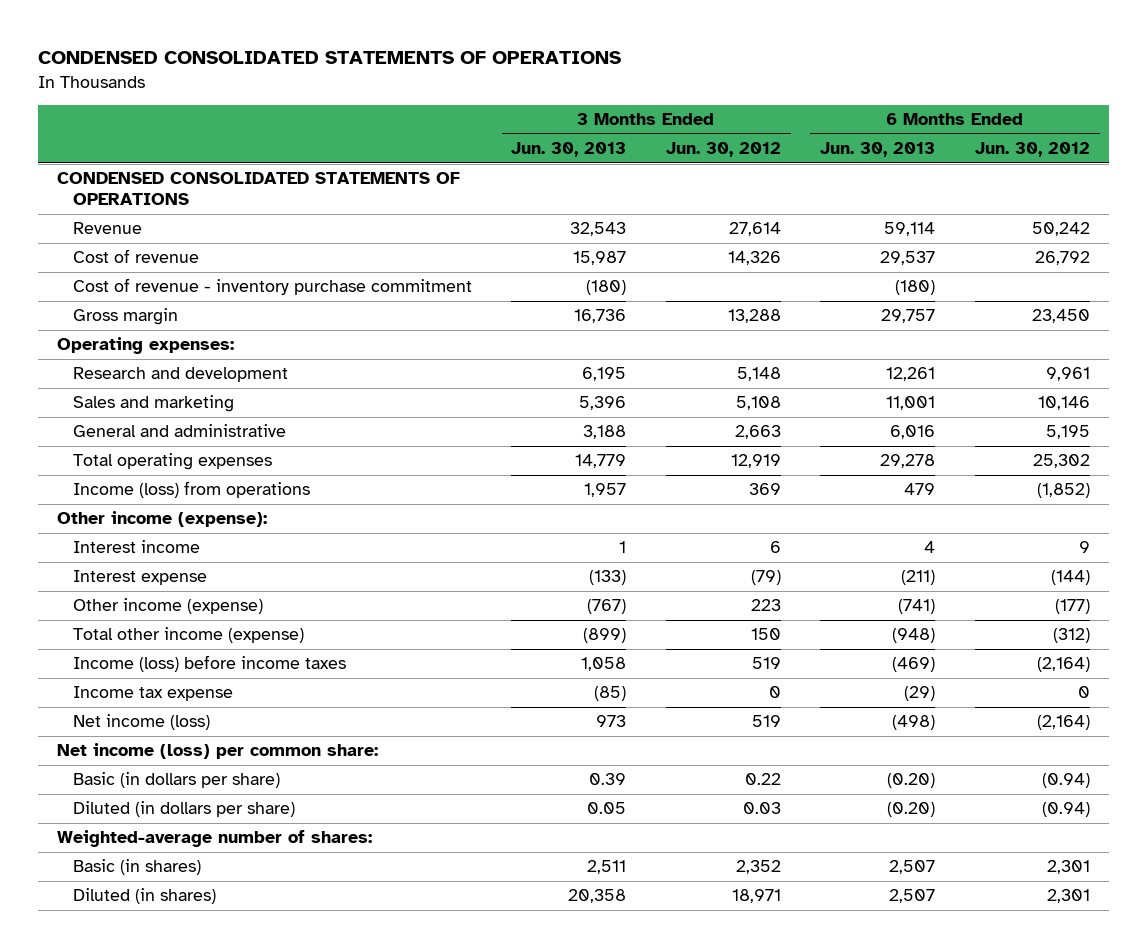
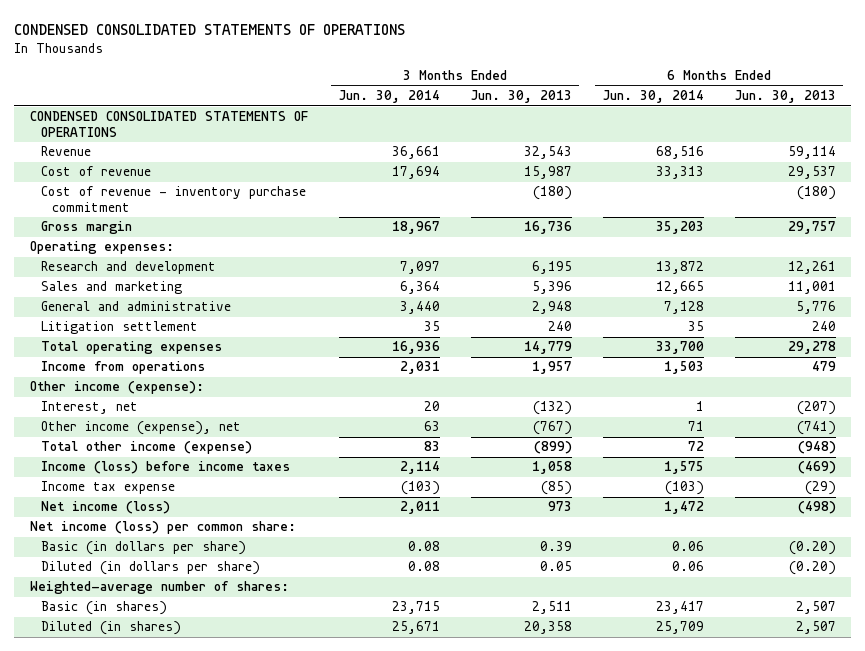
[665,142,781,158] Jun. 30, 2012 -> none
[974,142,1090,158] Jun. 30, 2012 -> none
none -> [338,90,440,104] Jun. 30, 2014
none -> [602,90,704,104] Jun. 30, 2014
[583,425,627,440] 3,188 -> [531,301,572,315] 2,948
[890,425,936,440] 6,016 -> [795,301,836,315] 5,776
none -> [40,321,198,335] Litigation settlement
[72,481,310,499] Income (loss) from operations -> [40,361,205,375] Income from operations
[72,540,200,554] Interest income -> none
[72,570,207,586] Interest expense -> none
none -> [40,401,138,415] Interest, net
[72,598,263,615] Other income (expense) -> [40,421,241,436] Other income (expense), net

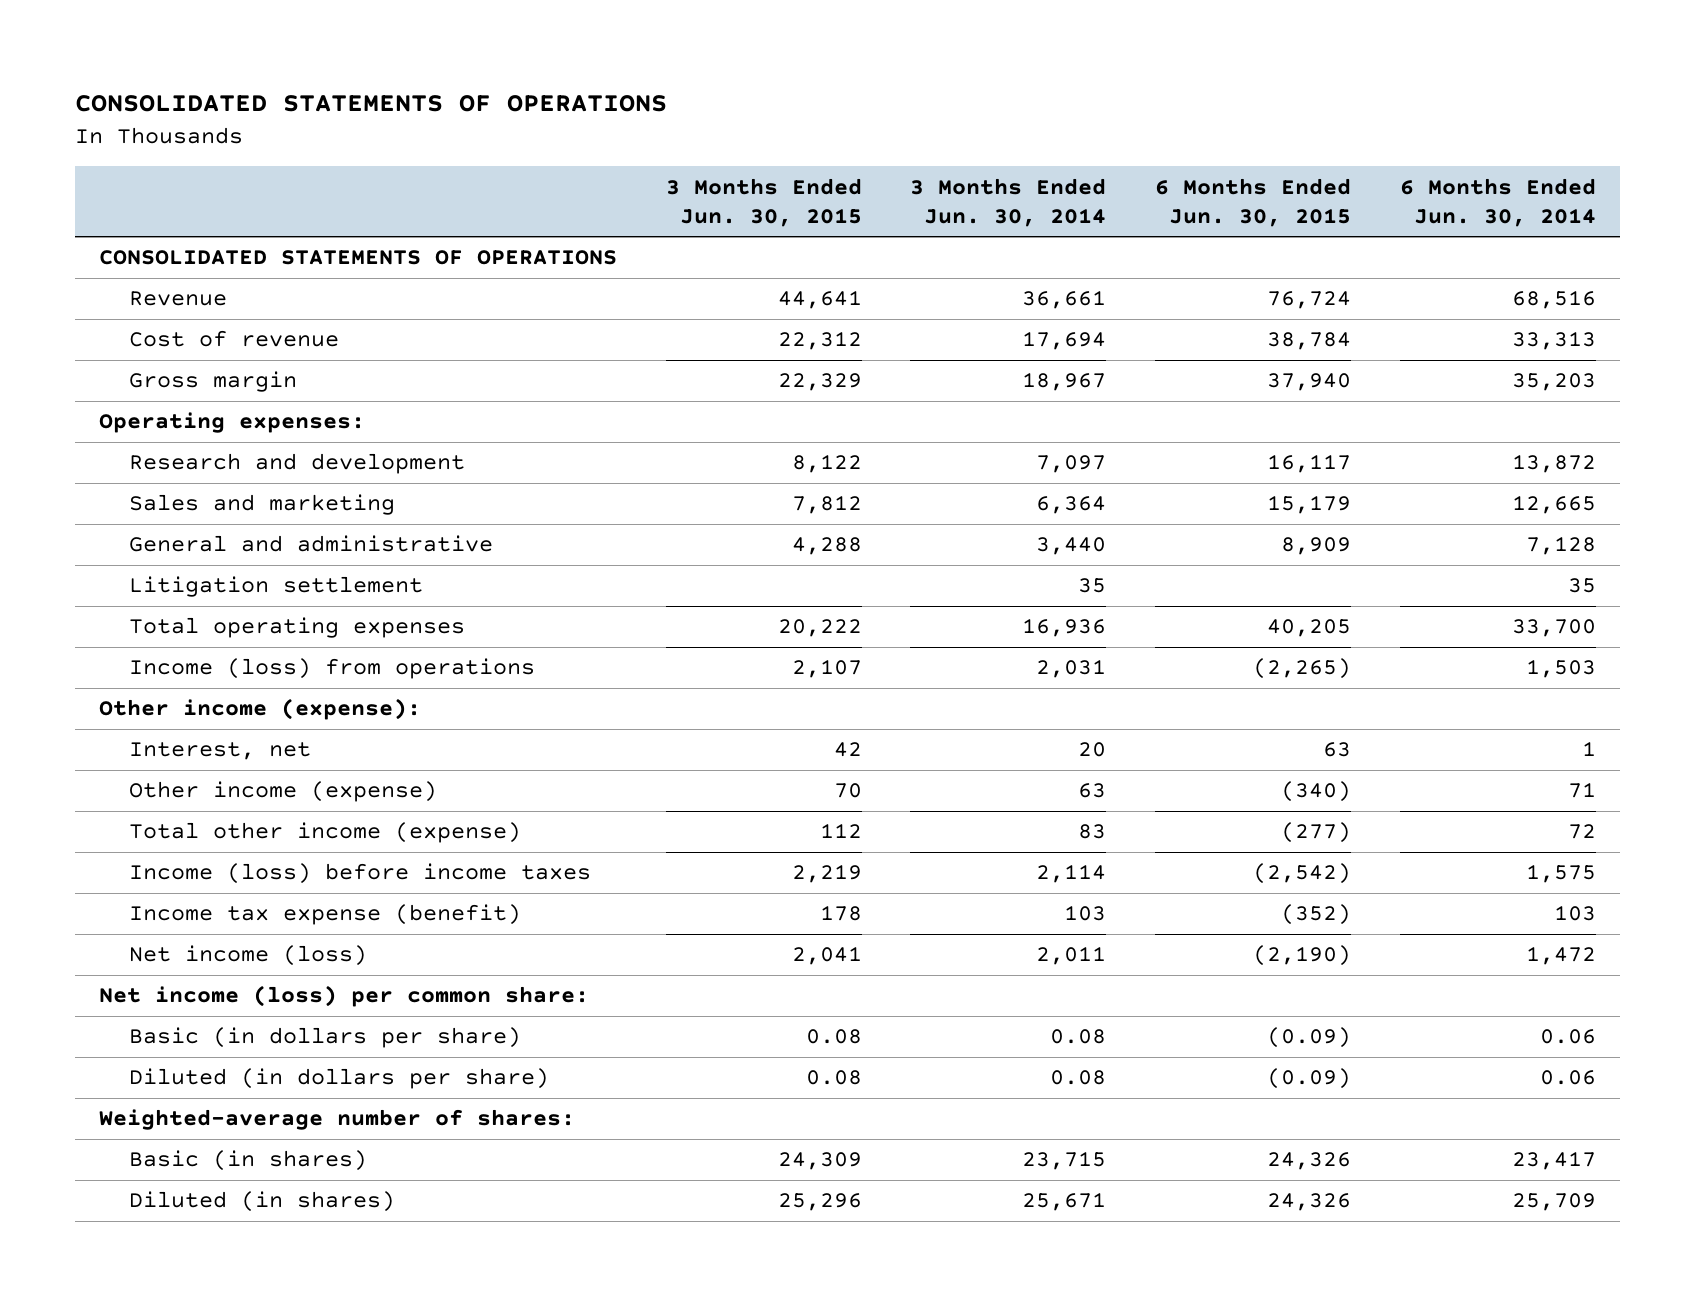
[14,23,406,35] CONDENSED CONSOLIDATED STATEMENTS OF OPERATIONS -> [74,95,667,113] CONSOLIDATED STATEMENTS OF OPERATIONS
[470,90,572,104] Jun. 30, 2013 -> none
[734,90,836,104] Jun. 30, 2013 -> none
none -> [665,177,862,227] 3 Months Ended Jun. 30, 2015
none -> [1154,177,1351,227] 6 Months Ended Jun. 30, 2015
[29,111,308,137] CONDENSED CONSOLIDATED STATEMENTS OF OPERATIONS -> [98,250,617,266] CONSOLIDATED STATEMENTS OF OPERATIONS
[40,186,306,212] Cost of revenue - inventory purchase commitment -> none
[40,361,205,375] Income from operations -> [128,658,535,680] Income (loss) from operations
[40,421,241,436] Other income (expense), net -> [128,781,437,803] Other income (expense)
[40,481,175,495] Income tax expense -> [128,904,521,926] Income tax expense (benefit)
[400,481,440,496] (103) -> [1064,905,1107,922] 103
[664,481,704,496] (103) -> [1553,905,1596,922] 103

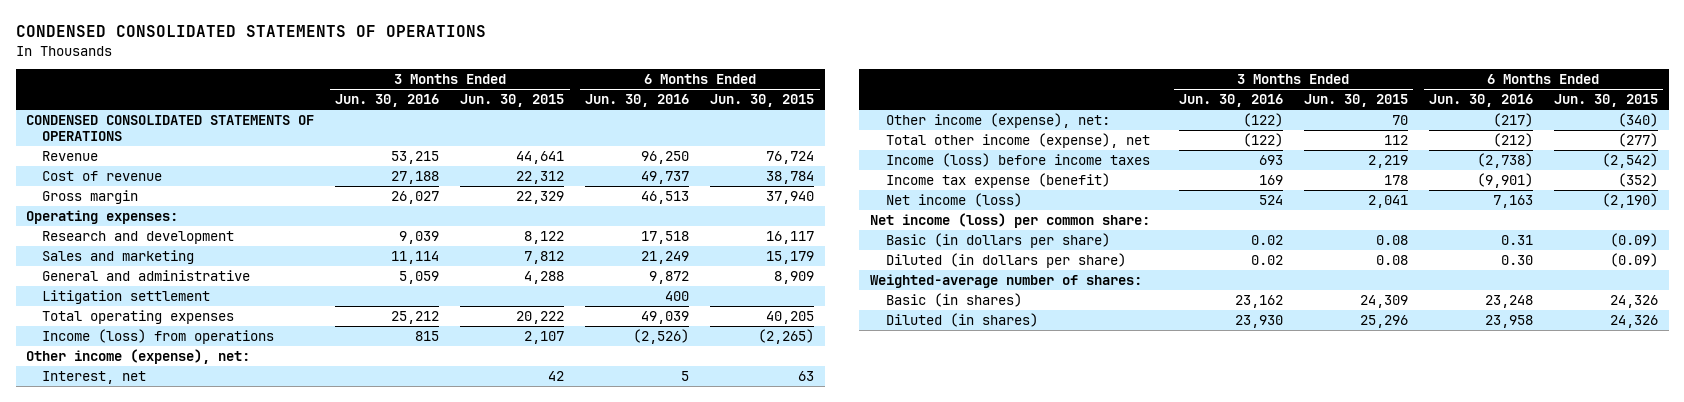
[74,95,667,113] CONSOLIDATED STATEMENTS OF OPERATIONS -> [15,25,486,38] CONDENSED CONSOLIDATED STATEMENTS OF OPERATIONS
[910,177,1107,227] 3 Months Ended Jun. 30, 2014 -> none
[1399,177,1596,227] 6 Months Ended Jun. 30, 2014 -> none
none -> [335,94,440,108] Jun. 30, 2016
none -> [585,94,690,108] Jun. 30, 2016
[98,250,617,266] CONSOLIDATED STATEMENTS OF OPERATIONS -> [26,114,315,142] CONDENSED CONSOLIDATED STATEMENTS OF OPERATIONS
[98,698,421,721] Other income (expense): -> [26,348,251,364] Other income (expense), net:
[128,781,437,803] Other income (expense) -> [885,112,1110,128] Other income (expense), net:
[128,822,521,844] Total other income (expense) -> [885,132,1150,148] Total other income (expense), net

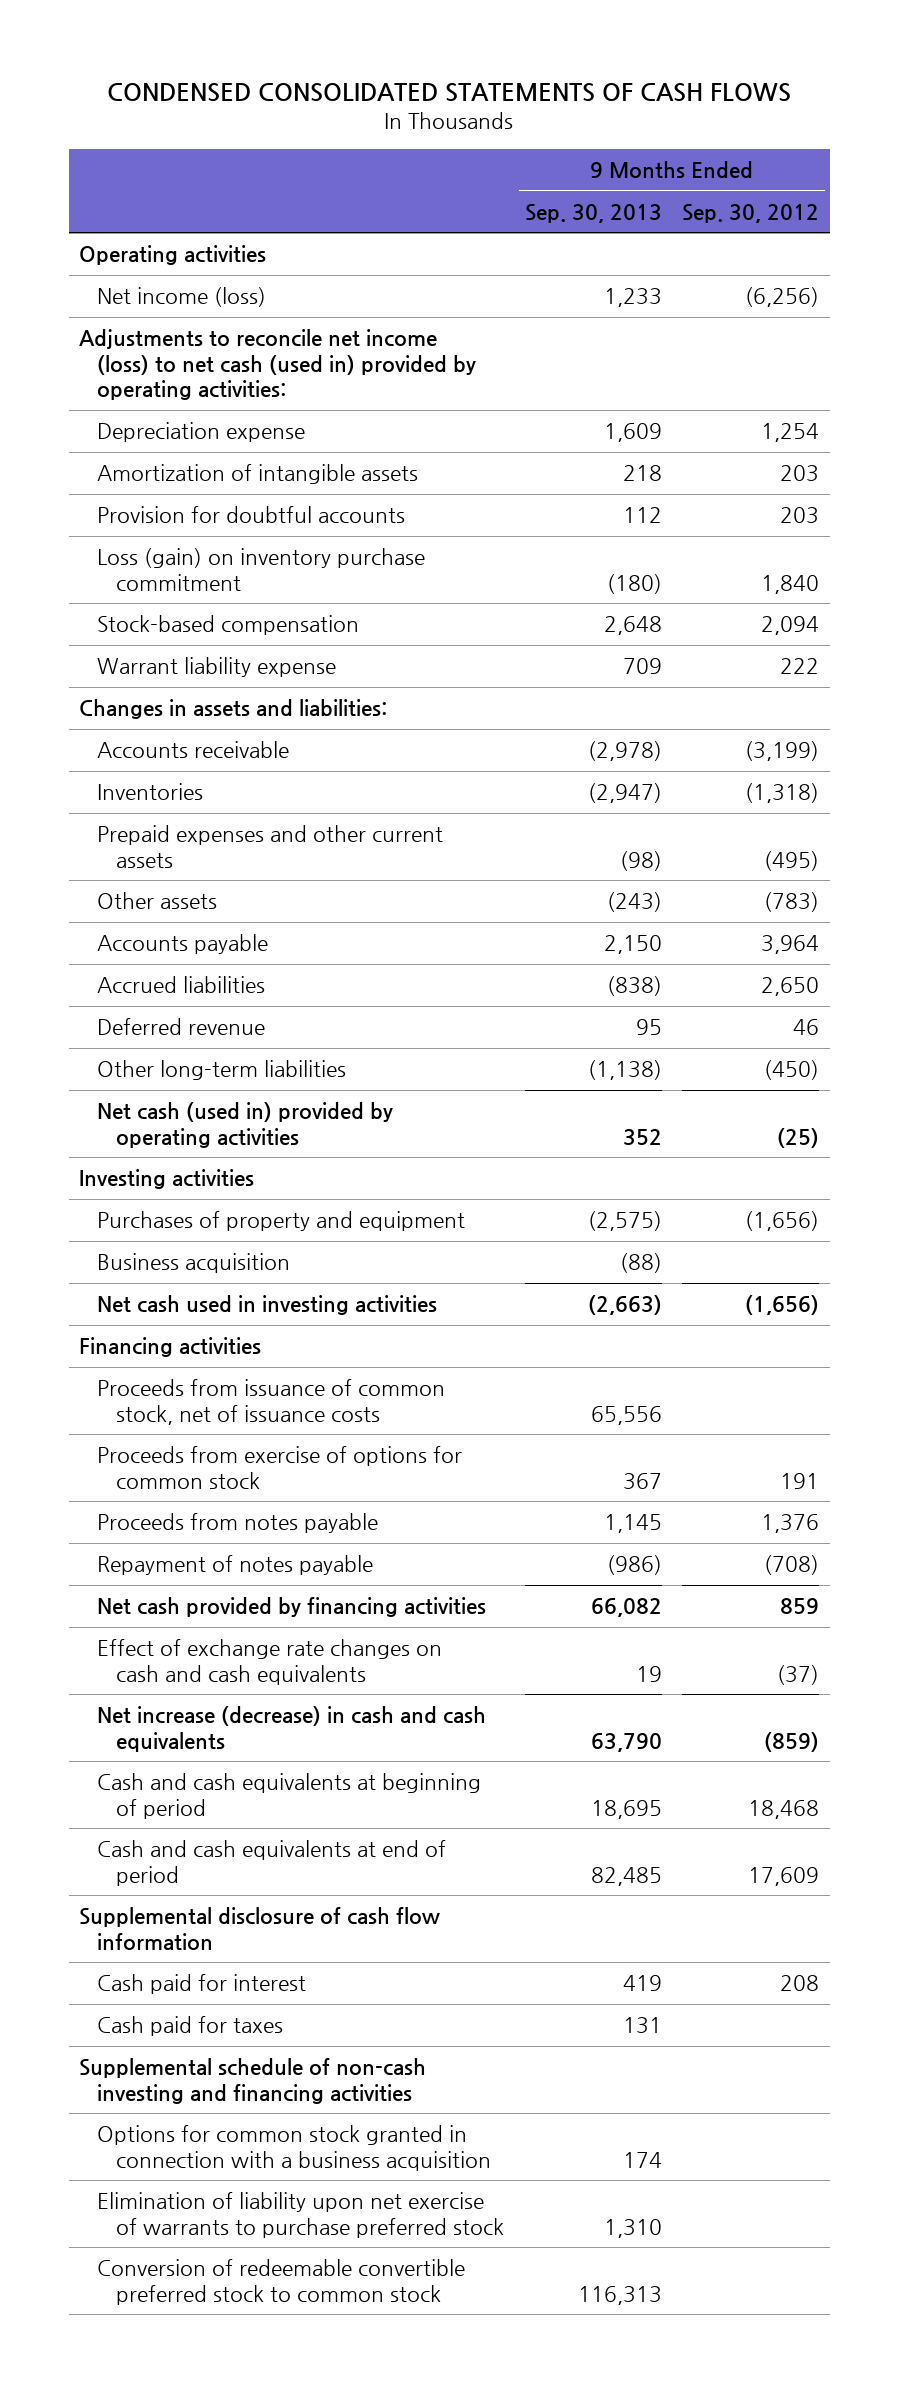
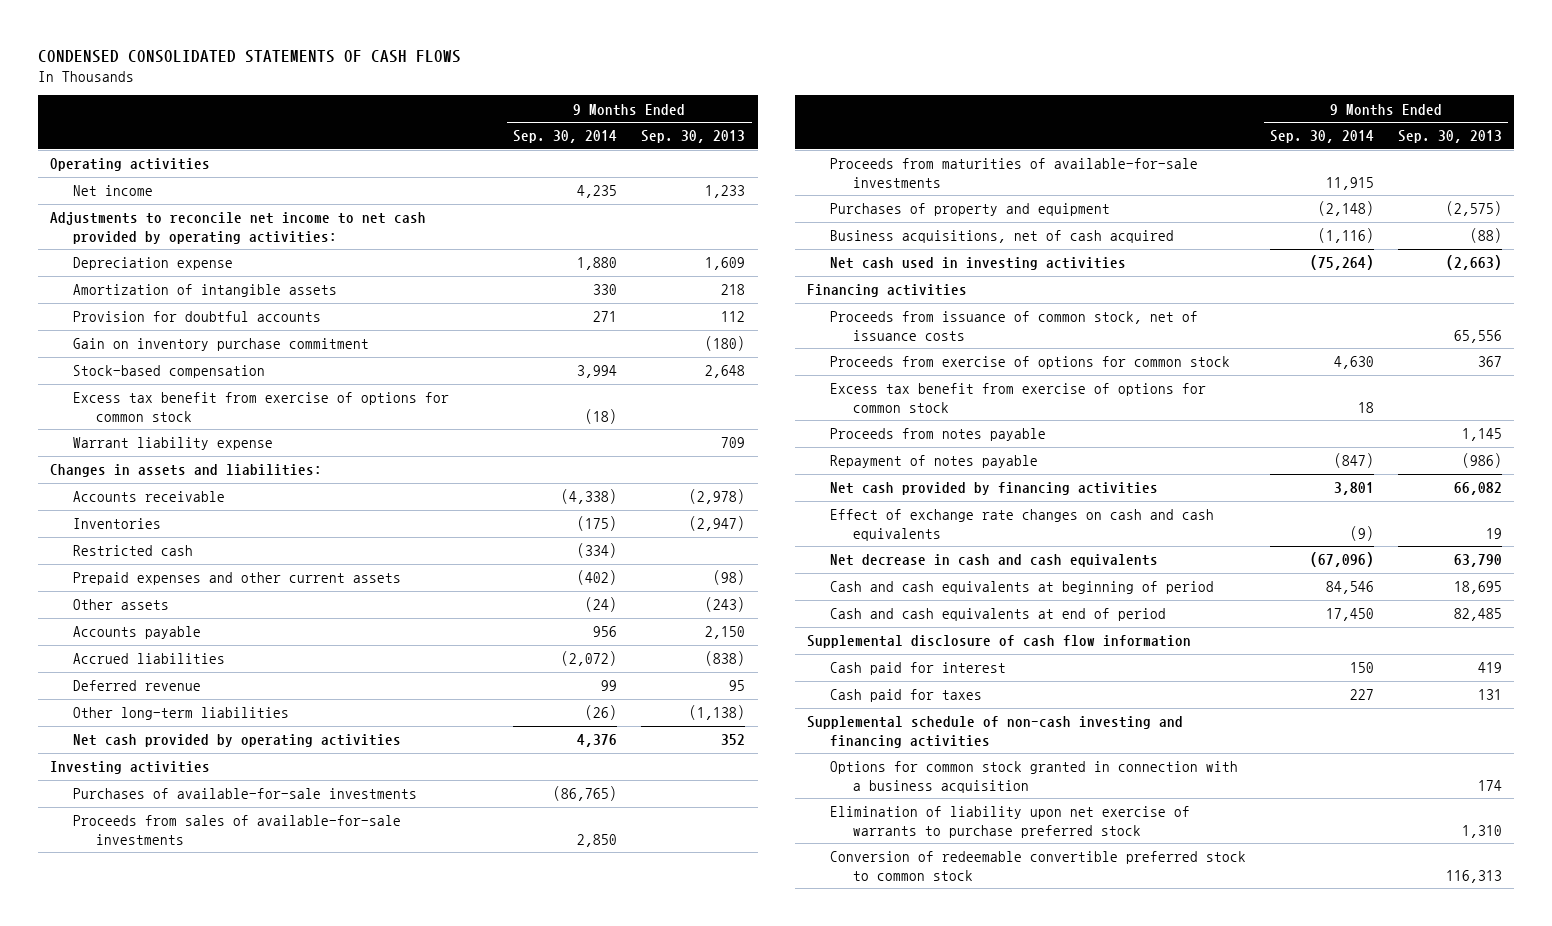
[682,203,820,223] Sep. 30, 2012 -> none
none -> [513,130,618,144] Sep. 30, 2014
[97,287,267,308] Net income (loss) -> [73,185,154,197] Net income
[78,329,477,401] Adjustments to reconcile net income (loss) to net cash (used in) provided by operating activities: -> [49,212,426,244] Adjustments to reconcile net income to net cash provided by operating activities:
[97,548,426,591] Loss (gain) on inventory purchase commitment -> [73,338,370,352] Gain on inventory purchase commitment
none -> [73,392,450,422] Excess tax benefit from exercise of options for common stock
none -> [73,545,194,557] Restricted cash
[97,1102,394,1148] Net cash (used in) provided by operating activities -> [73,734,402,748] Net cash provided by operating activities
none -> [73,788,418,800] Purchases of available-for-sale investments
none -> [73,815,402,845] Proceeds from sales of available-for-sale investments
none -> [829,158,1198,188] Proceeds from maturities of available-for-sale investments
[97,1253,291,1274] Business acquisition -> none
none -> [829,230,1174,244] Business acquisitions, net of cash acquired
none -> [829,383,1206,413] Excess tax benefit from exercise of options for common stock
[97,1706,487,1752] Net increase (decrease) in cash and cash equivalents -> [829,554,1158,568] Net decrease in cash and cash equivalents

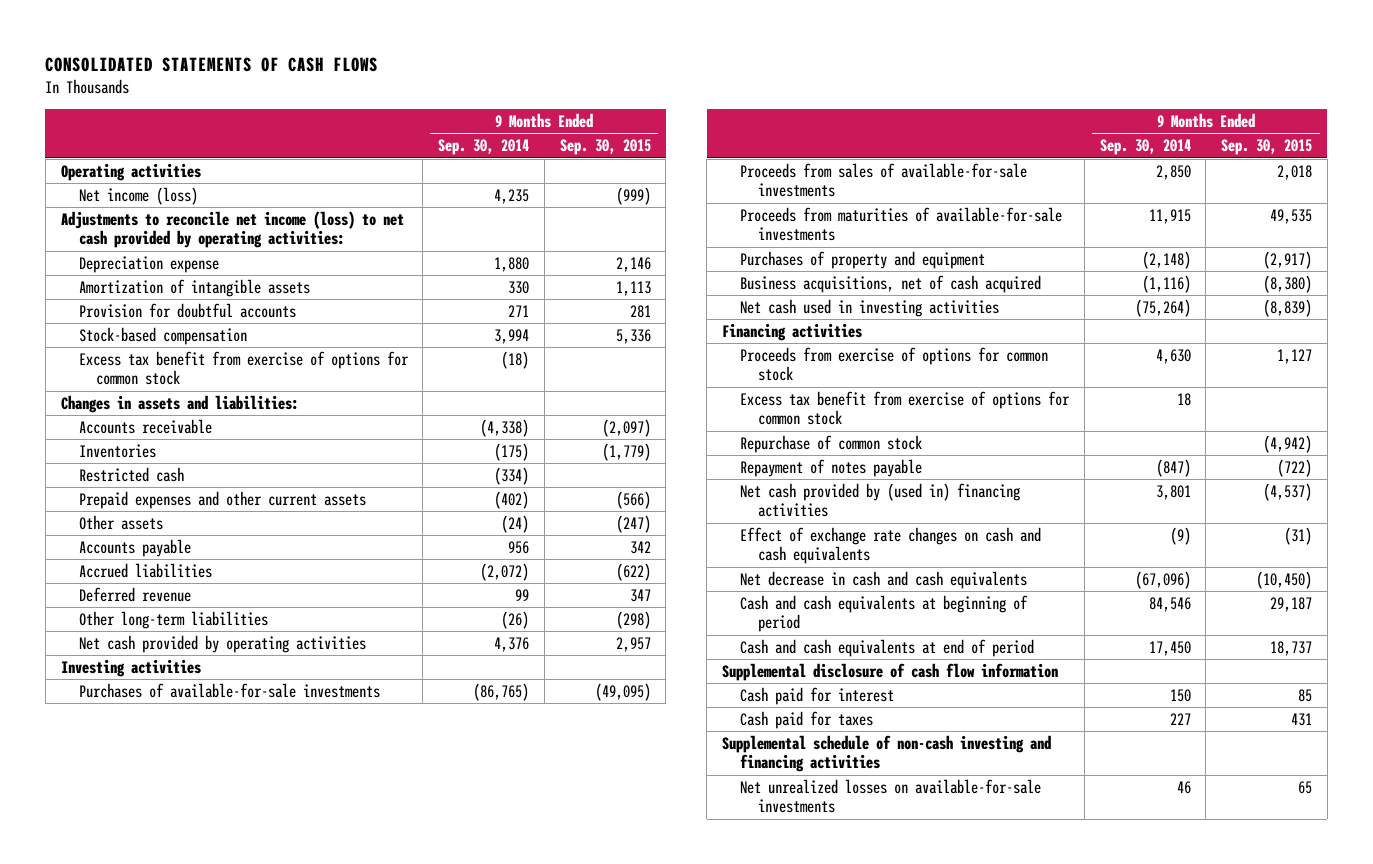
[37,49,461,63] CONDENSED CONSOLIDATED STATEMENTS OF CASH FLOWS -> [45,56,379,72] CONSOLIDATED STATEMENTS OF CASH FLOWS
[641,130,746,144] Sep. 30, 2013 -> none
none -> [559,139,651,156] Sep. 30, 2015
[73,185,154,197] Net income -> [78,186,198,205] Net income (loss)
[49,212,426,244] Adjustments to reconcile net income to net cash provided by operating activities: -> [60,210,404,249] Adjustments to reconcile net income (loss) to net cash provided by operating activities:
[73,338,370,352] Gain on inventory purchase commitment -> none
[73,437,274,451] Warrant liability expense -> none
[829,311,1198,341] Proceeds from issuance of common stock, net of issuance costs -> none
[829,428,1046,442] Proceeds from notes payable -> none
none -> [740,434,923,453] Repurchase of common stock
[829,482,1158,496] Net cash provided by financing activities -> [740,482,1021,518] Net cash provided by (used in) financing activities
[829,761,1238,793] Options for common stock granted in connection with a business acquisition -> none
[829,806,1190,838] Elimination of liability upon net exercise of warrants to purchase preferred stock -> none
[829,851,1246,881] Conversion of redeemable convertible preferred stock to common stock -> none
none -> [740,778,1042,814] Net unrealized losses on available-for-sale investments

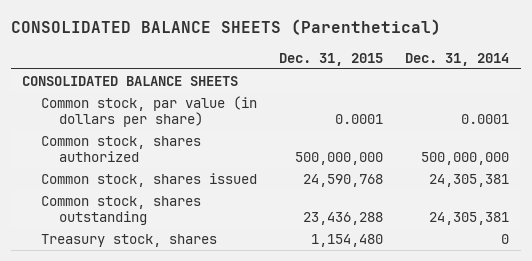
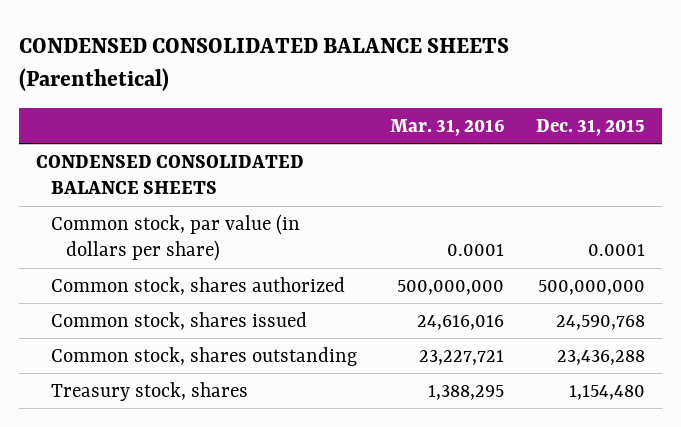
[11,18,442,35] CONSOLIDATED BALANCE SHEETS (Parenthetical) -> [19,37,510,92] CONDENSED CONSOLIDATED BALANCE SHEETS (Parenthetical)
[405,52,510,66] Dec. 31, 2014 -> none
none -> [389,118,504,136] Mar. 31, 2016
[22,76,239,87] CONSOLIDATED BALANCE SHEETS -> [35,154,304,195] CONDENSED CONSOLIDATED BALANCE SHEETS

